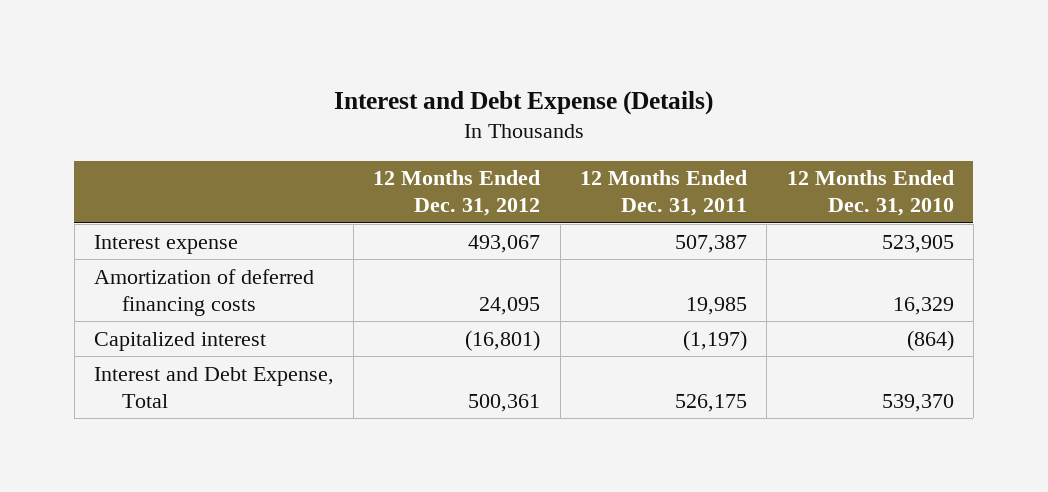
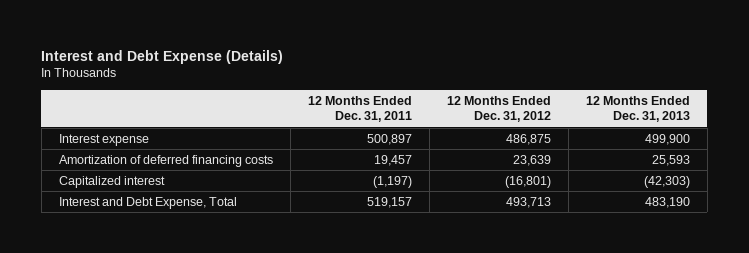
[786,170,954,217] 12 Months Ended Dec. 31, 2010 -> none
none -> [585,95,690,123] 12 Months Ended Dec. 31, 2013
[468,234,541,253] 493,067 -> [505,134,551,146] 486,875
[675,234,748,253] 507,387 -> [366,134,412,146] 500,897
[479,296,541,315] 24,095 -> [512,155,551,167] 23,639
[686,296,748,315] 19,985 -> [373,155,412,167] 19,457
[468,393,541,412] 500,361 -> [505,197,551,209] 493,713
[675,393,748,412] 526,175 -> [366,197,412,209] 519,157

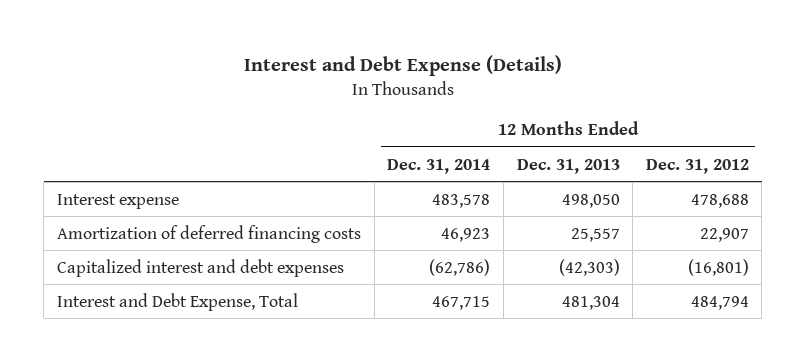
[307,95,412,123] 12 Months Ended Dec. 31, 2011 -> none
none -> [387,158,491,174] Dec. 31, 2014
[505,134,551,146] 486,875 -> [690,193,749,208] 478,688
[644,134,690,146] 499,900 -> [561,193,620,208] 498,050
[512,155,551,167] 23,639 -> [699,227,749,242] 22,907
[651,155,690,167] 25,593 -> [570,227,620,242] 25,557
[58,176,165,189] Capitalized interest -> [57,258,345,277] Capitalized interest and debt expenses
[505,197,551,209] 493,713 -> [690,295,749,310] 484,794
[644,197,690,209] 483,190 -> [561,295,620,310] 481,304

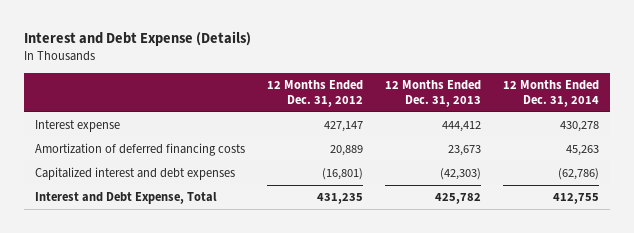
[432,193,491,208] 483,578 -> [560,121,600,133] 430,278
[561,193,620,208] 498,050 -> [441,121,481,133] 444,412
[690,193,749,208] 478,688 -> [323,121,363,133] 427,147
[441,227,491,242] 46,923 -> [566,145,600,157] 45,263
[570,227,620,242] 25,557 -> [447,145,481,157] 23,673
[699,227,749,242] 22,907 -> [329,145,363,157] 20,889
[432,295,491,310] 467,715 -> [553,193,600,205] 412,755
[561,295,620,310] 481,304 -> [434,193,481,205] 425,782
[690,295,749,310] 484,794 -> [316,193,363,205] 431,235

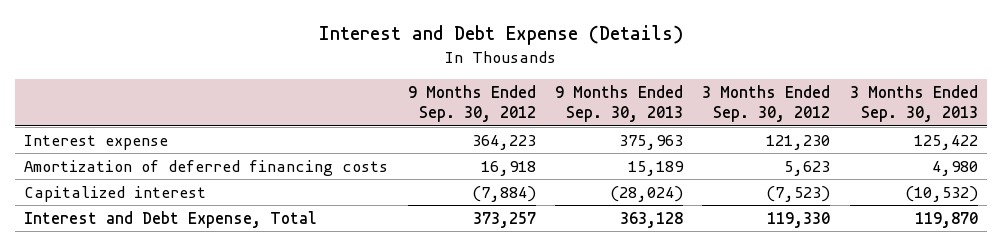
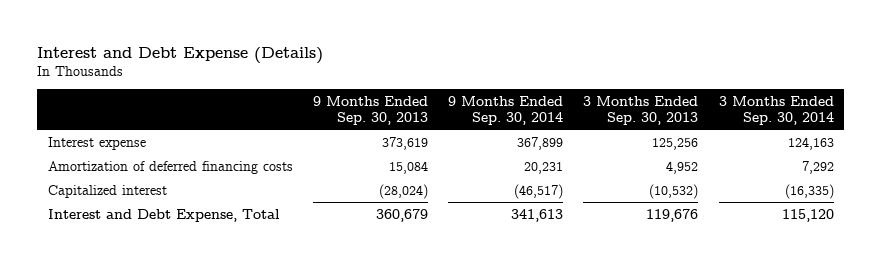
[407,85,536,123] 9 Months Ended Sep. 30, 2012 -> none
[702,85,831,123] 3 Months Ended Sep. 30, 2012 -> none
none -> [448,95,564,125] 9 Months Ended Sep. 30, 2014
none -> [718,95,834,125] 3 Months Ended Sep. 30, 2014
[619,134,684,150] 375,963 -> [381,136,428,150] 373,619
[913,134,978,150] 125,422 -> [652,137,699,150] 125,256
[628,160,685,176] 15,189 -> [388,160,428,174] 15,084
[931,160,978,176] 4,980 -> [666,160,699,174] 4,952
[620,211,684,228] 363,128 -> [375,208,428,222] 360,679
[914,211,978,228] 119,870 -> [646,208,699,222] 119,676

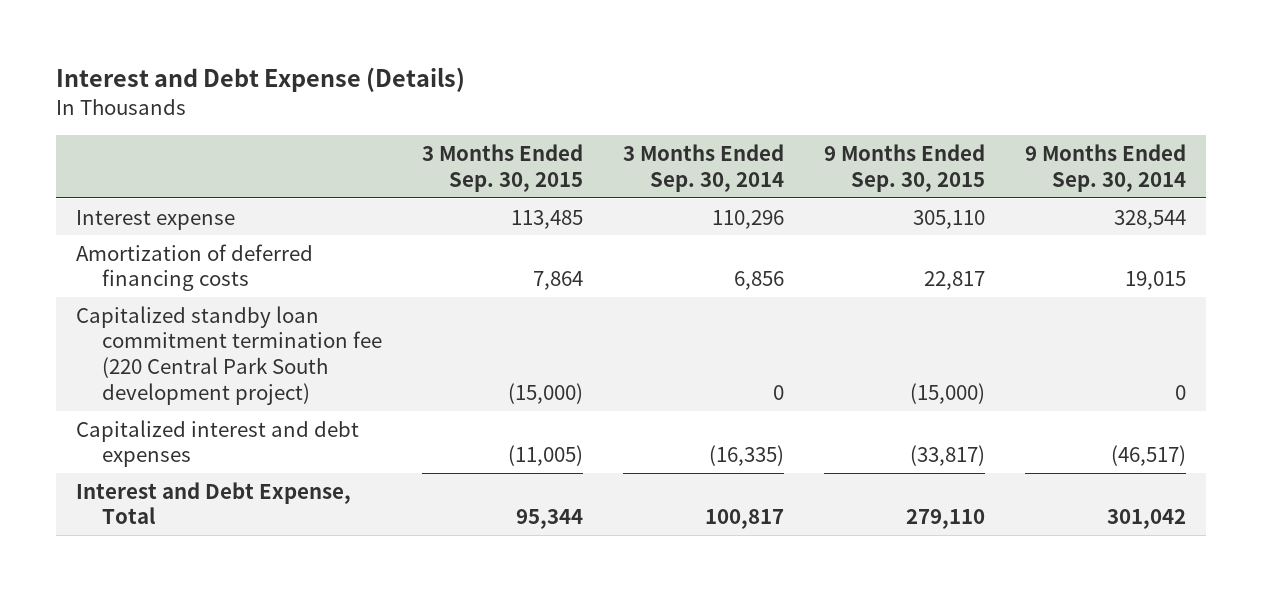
[312,95,428,125] 9 Months Ended Sep. 30, 2013 -> none
[583,95,699,125] 3 Months Ended Sep. 30, 2013 -> none
none -> [422,143,584,192] 3 Months Ended Sep. 30, 2015
none -> [823,143,985,192] 9 Months Ended Sep. 30, 2015
[517,136,564,150] 367,899 -> [1113,209,1186,229] 328,544
[787,136,834,150] 124,163 -> [712,209,785,229] 110,296
[524,161,564,174] 20,231 -> [1124,271,1186,291] 19,015
[801,160,834,174] 7,292 -> [734,271,785,291] 6,856
none -> [75,305,383,406] Capitalized standby loan commitment termination fee (220 Central Park South development project)
[47,184,167,198] Capitalized interest -> [75,419,359,468] Capitalized interest and debt expenses
[511,208,564,222] 341,613 -> [1106,509,1186,530] 301,042
[781,208,834,222] 115,120 -> [705,509,785,530] 100,817

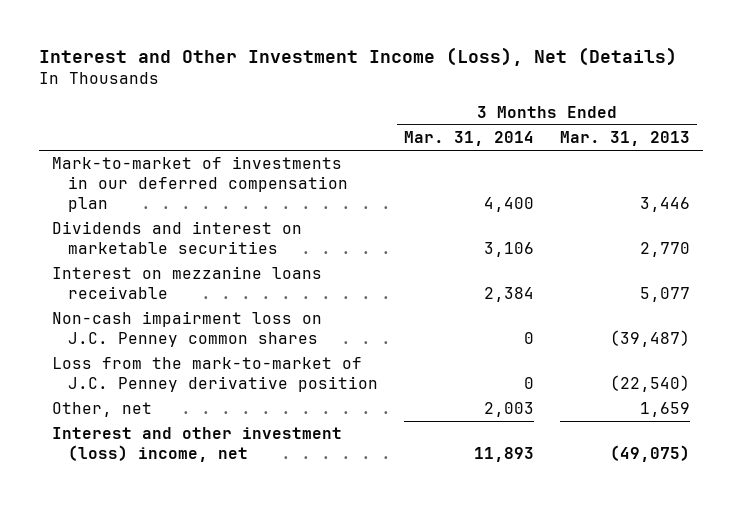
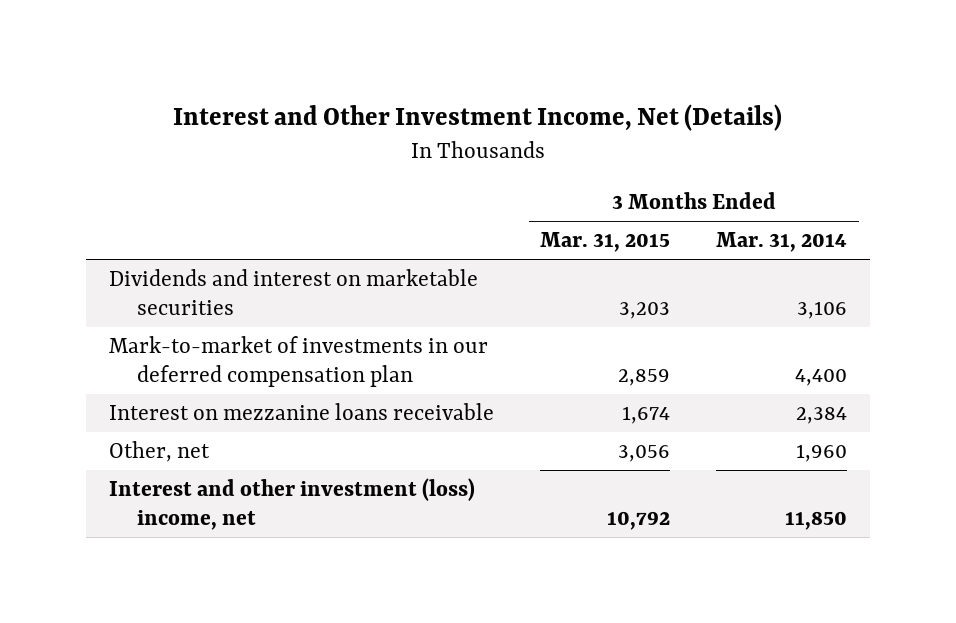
[39,47,678,67] Interest and Other Investment Income (Loss), Net (Details) -> [173,103,783,131] Interest and Other Investment Income, Net (Details)
[560,131,691,147] Mar. 31, 2013 -> none
none -> [540,232,671,253] Mar. 31, 2015
[52,156,348,212] Mark-to-market of investments in our deferred compensation plan -> [108,336,488,388] Mark-to-market of investments in our deferred compensation plan
[52,311,323,347] Non-cash impairment loss on J.C. Penney common shares -> none
[52,357,378,392] Loss from the mark-to-market of J.C. Penney derivative position -> none
[483,402,534,418] 2,003 -> [796,444,848,463] 1,960
[473,446,534,462] 11,893 -> [785,511,848,531] 11,850

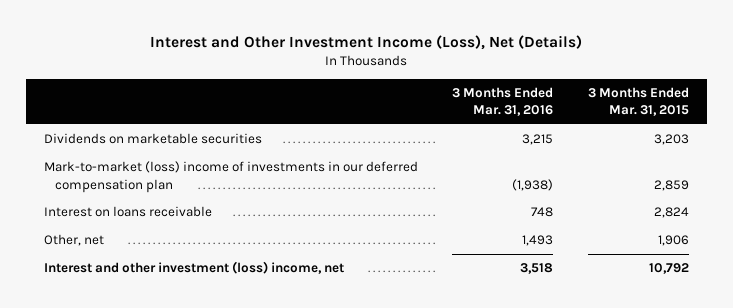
[173,103,783,131] Interest and Other Investment Income, Net (Details) -> [150,35,583,51] Interest and Other Investment Income (Loss), Net (Details)
[716,232,848,253] Mar. 31, 2014 -> none
none -> [452,86,554,117] 3 Months Ended Mar. 31, 2016
[108,269,478,316] Dividends and interest on marketable securities -> [43,133,262,145] Dividends on marketable securities
[108,336,488,388] Mark-to-market of investments in our deferred compensation plan -> [43,161,418,193] Mark-to-market (loss) income of investments in our deferred compensation plan
[108,403,494,421] Interest on mezzanine loans receivable -> [43,206,212,218] Interest on loans receivable
[622,406,671,425] 1,674 -> [654,207,690,219] 2,824
[618,445,671,463] 3,056 -> [658,235,690,247] 1,906

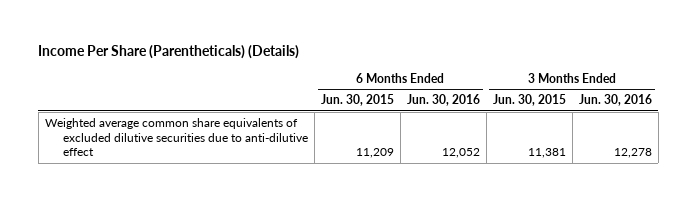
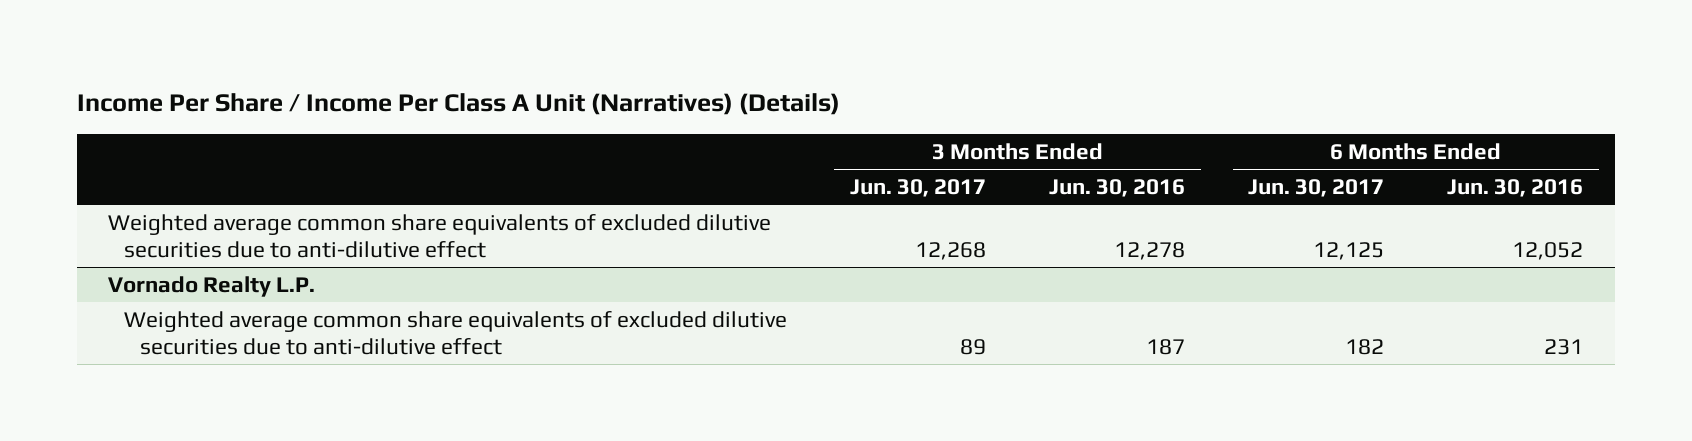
[38,45,300,60] Income Per Share (Parentheticals) (Details) -> [76,93,840,116] Income Per Share / Income Per Class A Unit (Narratives) (Details)
[320,94,394,107] Jun. 30, 2015 -> none
[492,94,566,107] Jun. 30, 2015 -> none
none -> [850,178,987,197] Jun. 30, 2017
none -> [1248,178,1385,197] Jun. 30, 2017
none -> [108,275,316,297] Vornado Realty L.P.
none -> [124,310,788,355] Weighted average common share equivalents of excluded dilutive securities due to anti-dilutive effect

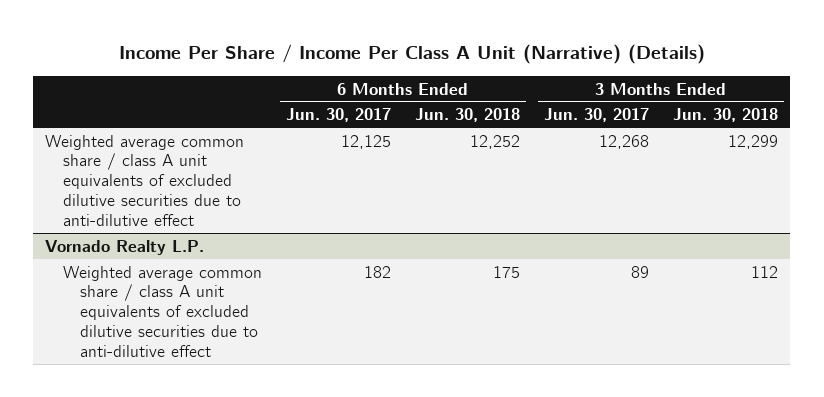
[76,93,840,116] Income Per Share / Income Per Class A Unit (Narratives) (Details) -> [118,44,705,65] Income Per Share / Income Per Class A Unit (Narrative) (Details)
[1049,178,1186,197] Jun. 30, 2016 -> none
[1447,178,1584,197] Jun. 30, 2016 -> none
none -> [414,108,520,123] Jun. 30, 2018
none -> [673,108,779,123] Jun. 30, 2018
[108,213,772,258] Weighted average common share equivalents of excluded dilutive securities due to anti-dilutive effect -> [45,134,245,226] Weighted average common share / class A unit equivalents of excluded dilutive securities due to anti-dilutive effect
[124,310,788,355] Weighted average common share equivalents of excluded dilutive securities due to anti-dilutive effect -> [62,265,262,357] Weighted average common share / class A unit equivalents of excluded dilutive securities due to anti-dilutive effect

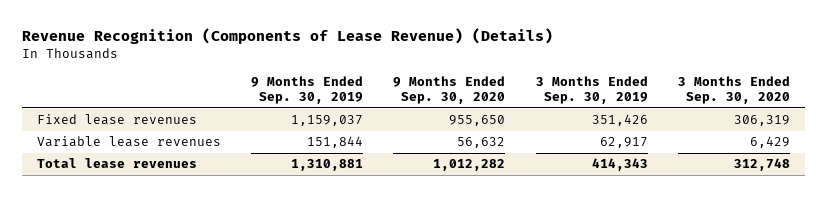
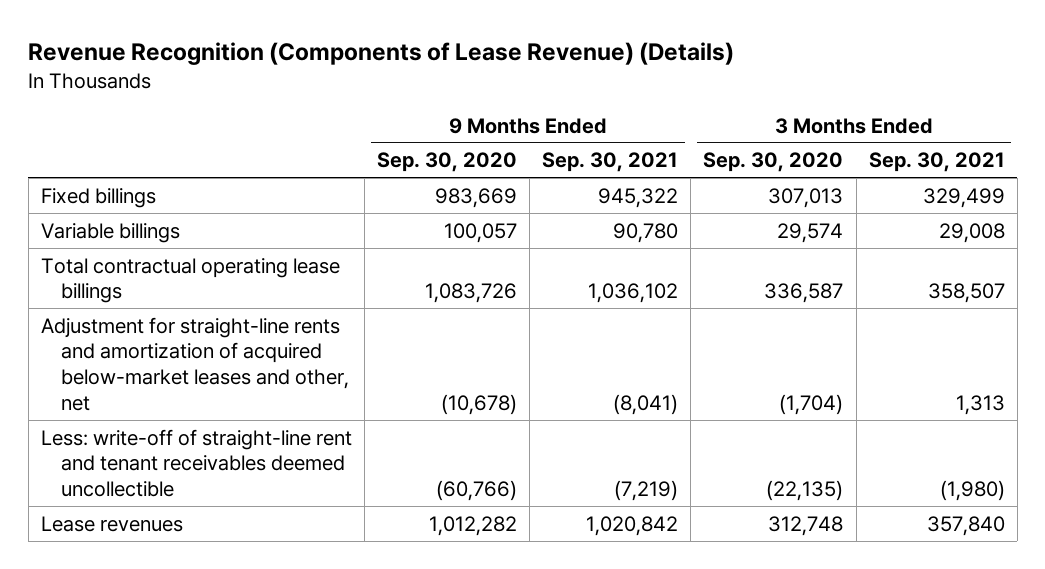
[251,75,364,105] 9 Months Ended Sep. 30, 2019 -> none
[535,75,648,105] 3 Months Ended Sep. 30, 2019 -> none
none -> [542,152,679,173] Sep. 30, 2021
none -> [868,152,1005,173] Sep. 30, 2021
[36,114,197,126] Fixed lease revenues -> [40,187,156,208] Fixed billings
[449,115,506,127] 955,650 -> [434,187,517,208] 983,669
[733,115,790,127] 306,319 -> [768,187,844,208] 307,013
[36,136,221,148] Variable lease revenues -> [40,222,180,243] Variable billings
[457,137,506,149] 56,632 -> [443,222,517,243] 100,057
[749,136,790,149] 6,429 -> [777,222,844,243] 29,574
none -> [40,257,340,304] Total contractual operating lease billings
none -> [40,316,349,412] Adjustment for straight-line rents and amortization of acquired below-market leases and other, net
none -> [40,428,352,498] Less: write-off of straight-line rent and tenant receivables deemed uncollectible
[36,158,197,169] Total lease revenues -> [40,515,183,532] Lease revenues

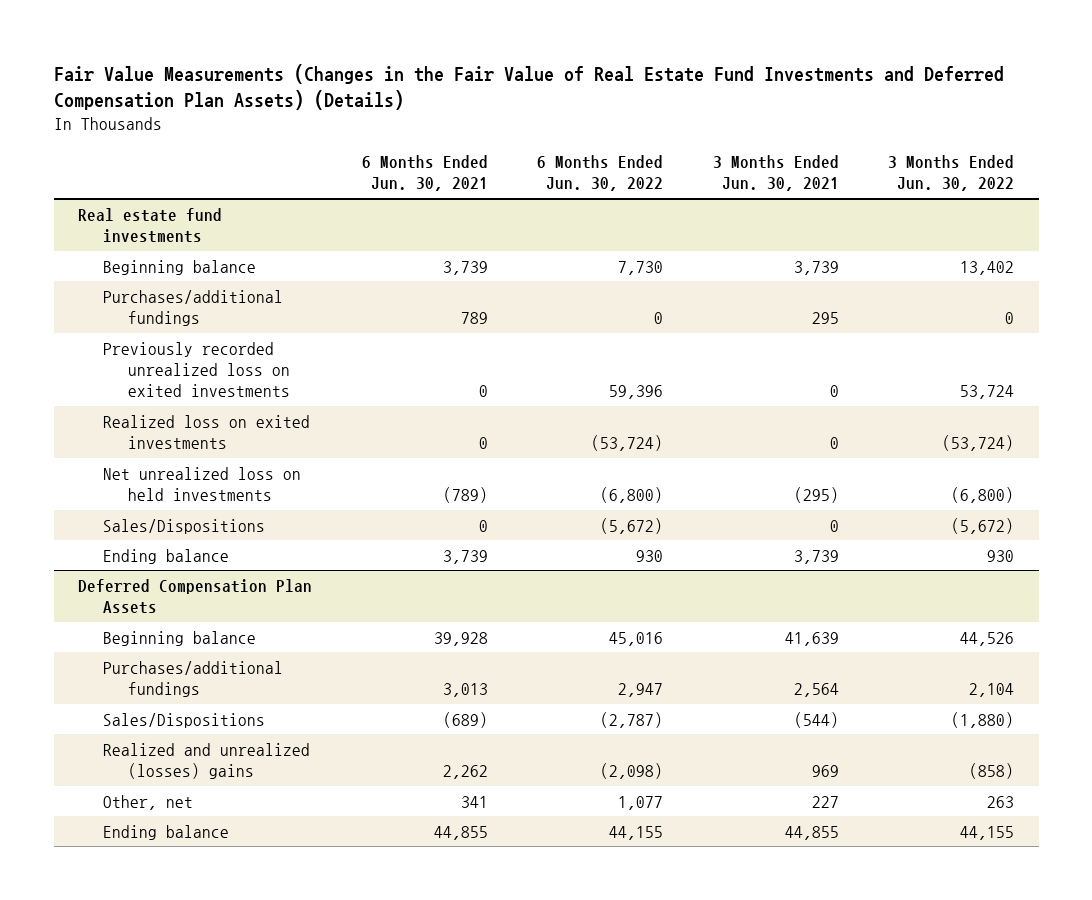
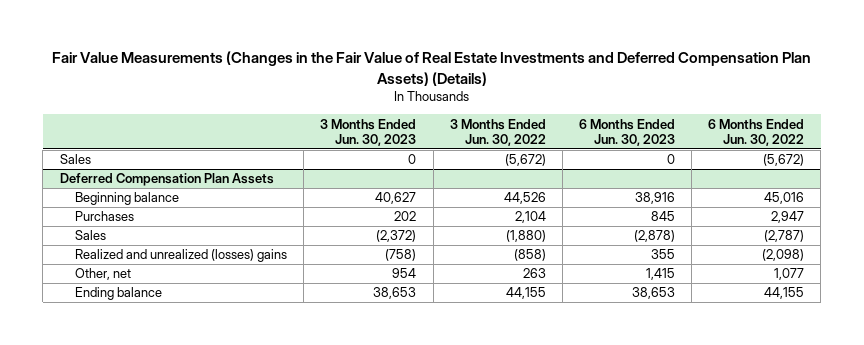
[53,63,1004,111] Fair Value Measurements (Changes in the Fair Value of Real Estate Fund Investments and Deferred Compensation Plan Assets) (Details) -> [51,51,811,86] Fair Value Measurements (Changes in the Fair Value of Real Estate Investments and Deferred Compensation Plan Assets) (Details)
[361,154,488,192] 6 Months Ended Jun. 30, 2021 -> none
[712,154,839,192] 3 Months Ended Jun. 30, 2021 -> none
none -> [320,118,417,146] 3 Months Ended Jun. 30, 2023
none -> [578,118,675,146] 6 Months Ended Jun. 30, 2023
[78,207,223,244] Real estate fund investments -> none
[103,259,257,275] Beginning balance -> none
[103,289,284,327] Purchases/additional fundings -> none
[103,341,290,398] Previously recorded unrealized loss on exited investments -> none
[103,414,311,450] Realized loss on exited investments -> none
[103,466,302,502] Net unrealized loss on held investments -> none
[103,548,230,564] Ending balance -> none
[103,518,266,534] Sales/Dispositions -> [59,154,91,165] Sales
[103,660,284,698] Purchases/additional fundings -> [75,211,135,222] Purchases
[103,712,266,728] Sales/Dispositions -> [75,230,107,241] Sales

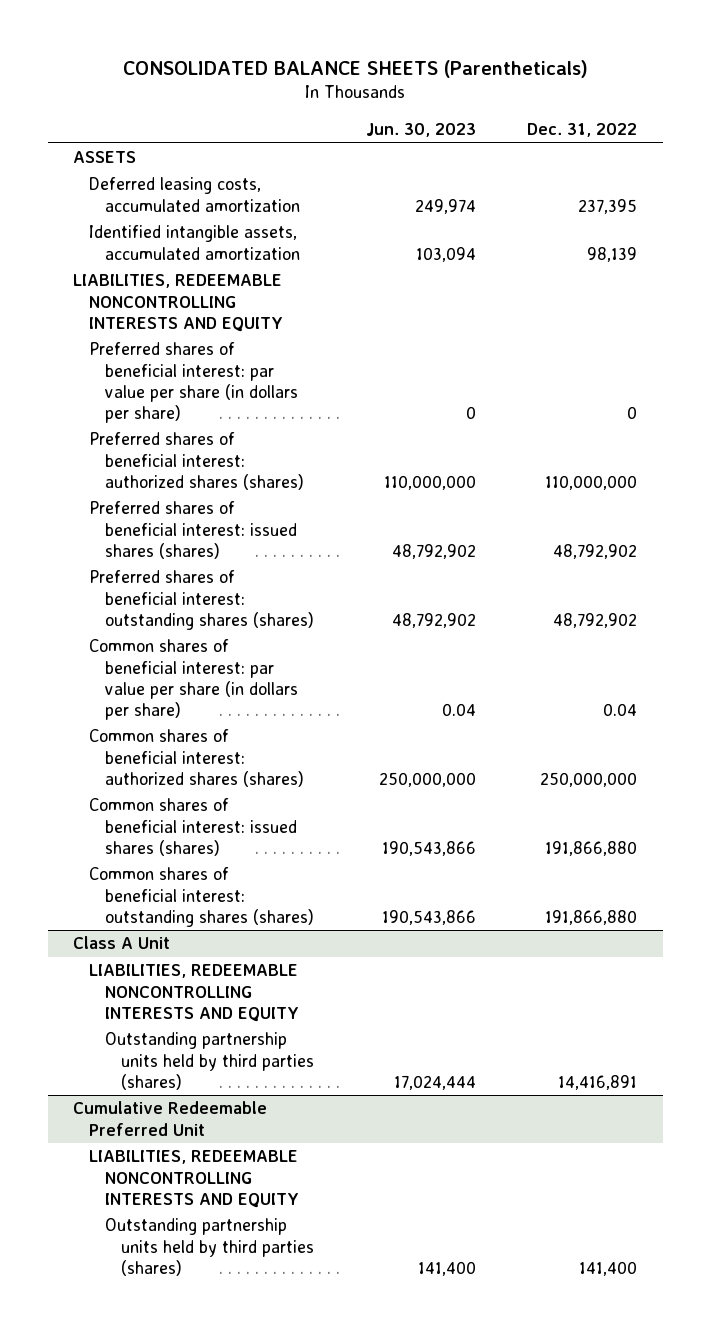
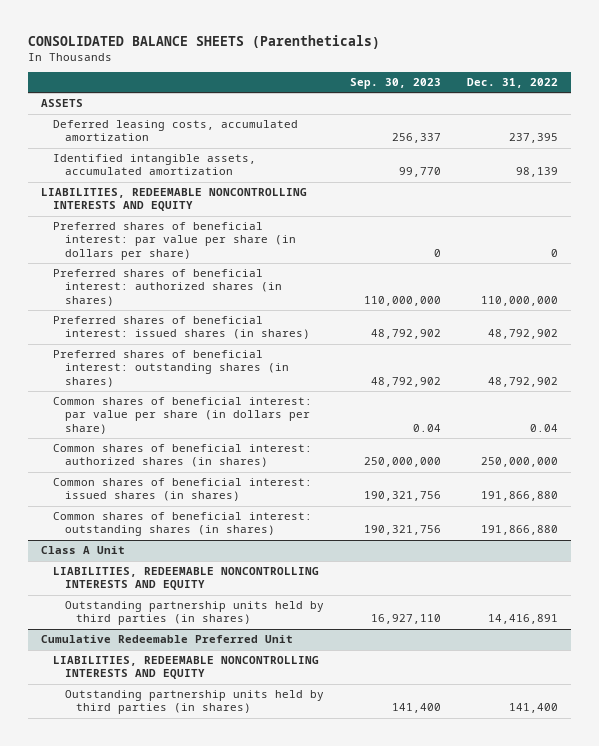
[365,123,476,138] Jun. 30, 2023 -> none
none -> [349,78,441,90] Sep. 30, 2023
[89,432,305,490] Preferred shares of beneficial interest: authorized shares (shares) -> [52,269,282,306] Preferred shares of beneficial interest: authorized shares (in shares)
[89,501,298,559] Preferred shares of beneficial interest: issued shares (shares) -> [52,316,310,340] Preferred shares of beneficial interest: issued shares (in shares)
[89,570,315,630] Preferred shares of beneficial interest: outstanding shares (shares) -> [52,350,289,387] Preferred shares of beneficial interest: outstanding shares (in shares)
[89,729,305,787] Common shares of beneficial interest: authorized shares (shares) -> [52,444,312,468] Common shares of beneficial interest: authorized shares (in shares)
[89,798,298,856] Common shares of beneficial interest: issued shares (shares) -> [52,478,312,502] Common shares of beneficial interest: issued shares (in shares)
[89,867,315,927] Common shares of beneficial interest: outstanding shares (shares) -> [52,512,312,537] Common shares of beneficial interest: outstanding shares (in shares)
[105,1032,315,1090] Outstanding partnership units held by third parties (shares) -> [64,601,324,626] Outstanding partnership units held by third parties (in shares)
[105,1218,315,1276] Outstanding partnership units held by third parties (shares) -> [64,690,324,715] Outstanding partnership units held by third parties (in shares)

